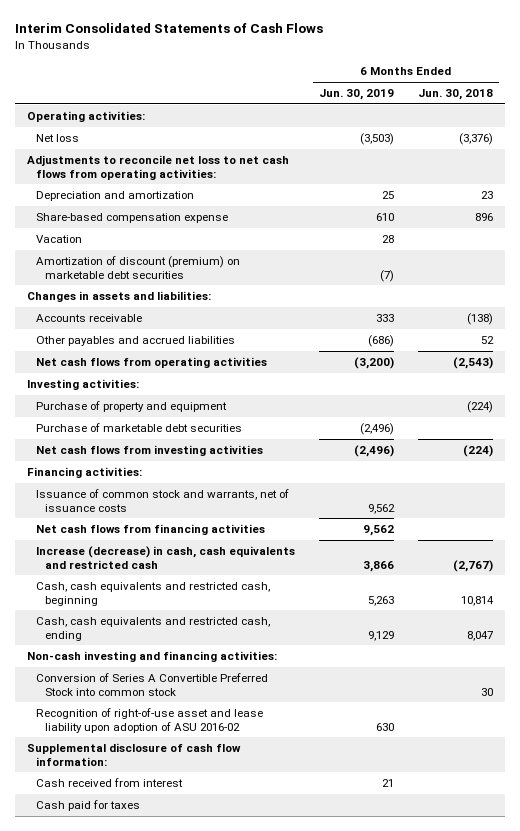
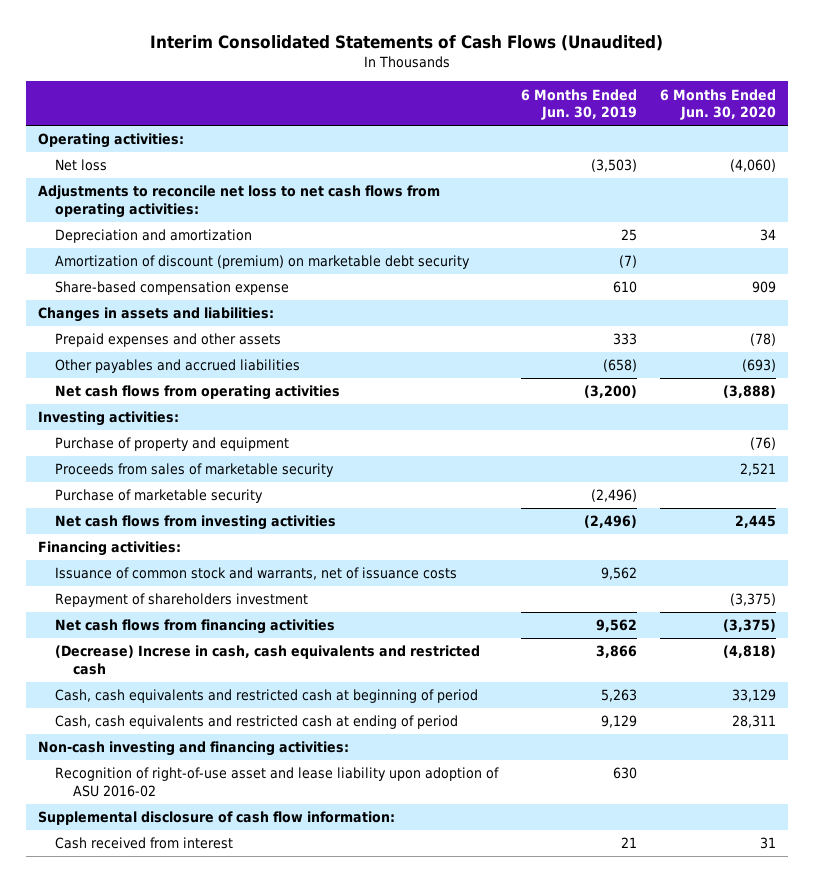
[15,23,324,34] Interim Consolidated Statements of Cash Flows -> [150,34,664,51] Interim Consolidated Statements of Cash Flows (Unaudited)
[418,89,494,101] Jun. 30, 2018 -> none
none -> [660,88,777,120] 6 Months Ended Jun. 30, 2020
none -> [55,255,471,270] Amortization of discount (premium) on marketable debt security
[36,235,83,244] Vacation -> none
[36,256,241,279] Amortization of discount (premium) on marketable debt securities -> none
[36,314,143,323] Accounts receivable -> [55,333,282,348] Prepaid expenses and other assets
[368,335,395,348] (686) -> [603,359,638,373] (658)
none -> [55,463,335,478] Proceeds from sales of marketable security
[36,423,243,433] Purchase of marketable debt securities -> [55,489,264,504] Purchase of marketable security
none -> [55,593,309,608] Repayment of shareholders investment
[36,546,296,569] Increase (decrease) in cash, cash equivalents and restricted cash -> [55,645,481,675] (Decrease) Increse in cash, cash equivalents and restricted cash
[36,582,271,606] Cash, cash equivalents and restricted cash, beginning -> [55,689,479,704] Cash, cash equivalents and restricted cash at beginning of period
[36,617,271,641] Cash, cash equivalents and restricted cash, ending -> [55,715,459,730] Cash, cash equivalents and restricted cash at ending of period
[36,673,269,696] Conversion of Series A Convertible Preferred Stock into common stock -> none
[36,800,141,812] Cash paid for taxes -> none

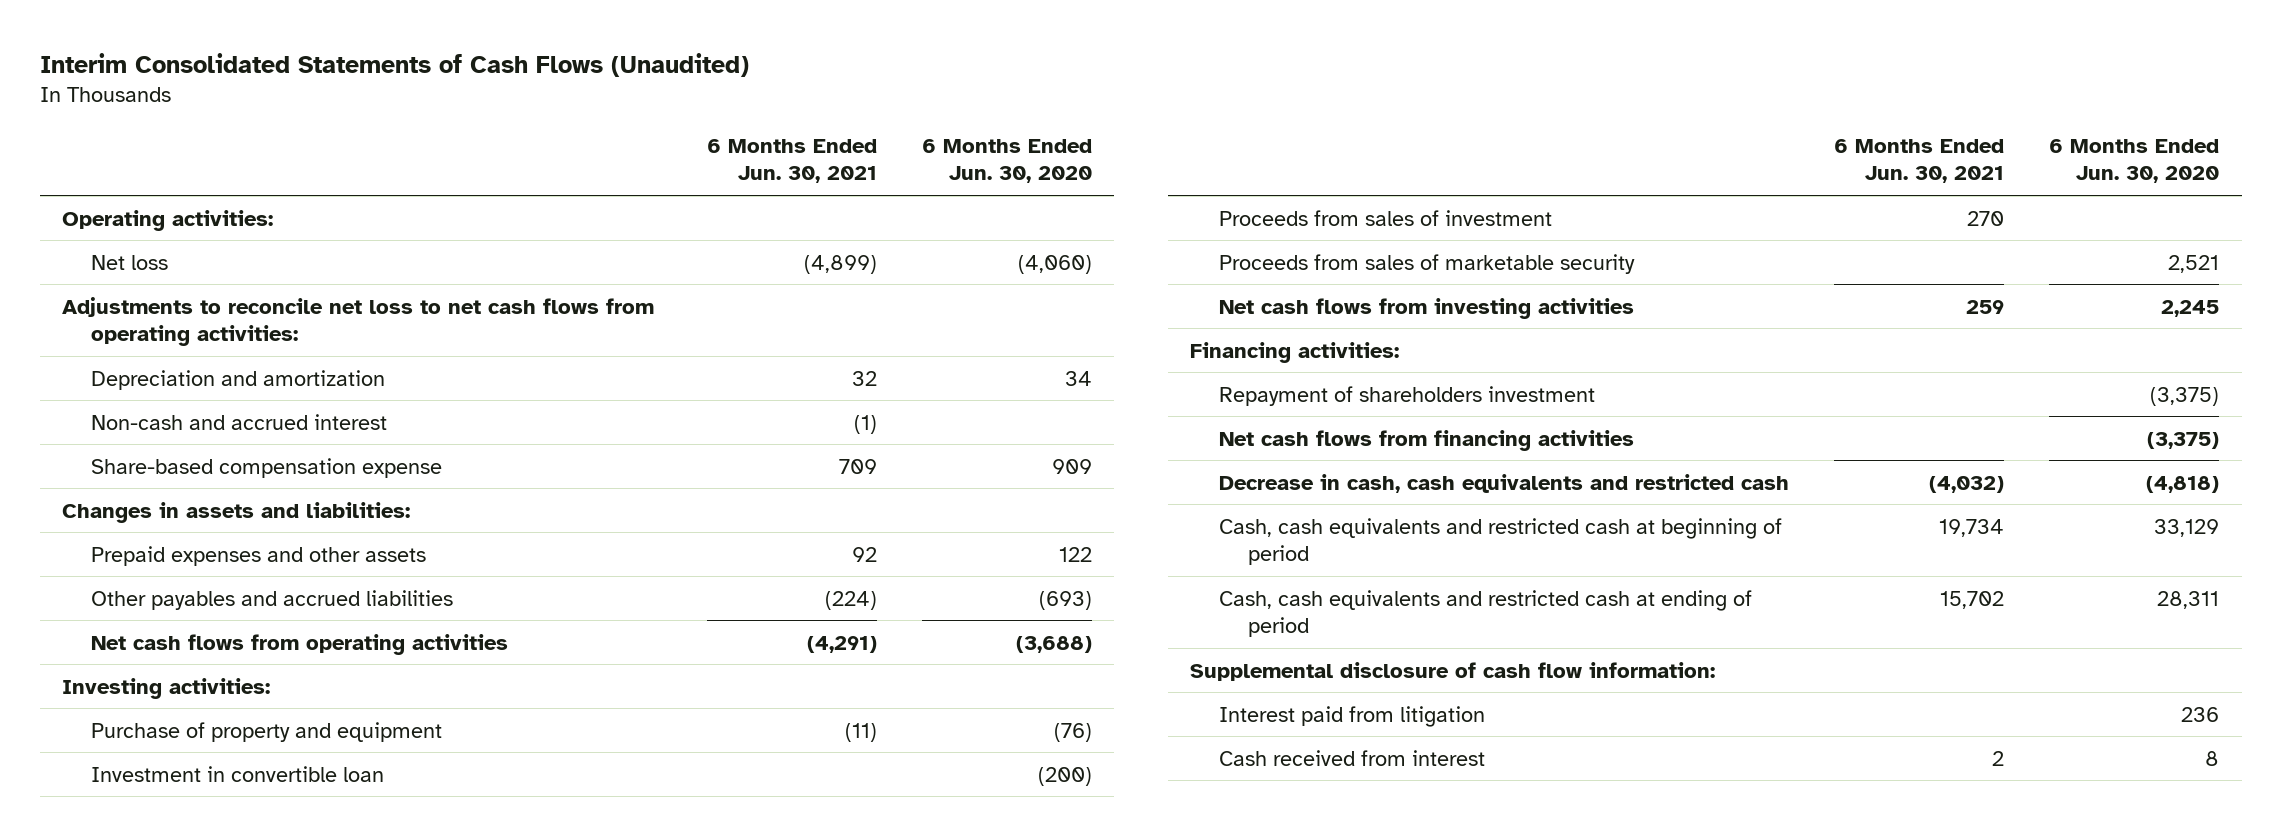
[521,88,638,120] 6 Months Ended Jun. 30, 2019 -> none
none -> [706,138,877,184] 6 Months Ended Jun. 30, 2021
[55,255,471,270] Amortization of discount (premium) on marketable debt security -> none
none -> [91,413,388,430] Non-cash and accrued interest
[750,333,777,347] (78) -> [1058,546,1092,562] 122
[723,385,777,399] (3,888) -> [1015,635,1092,653] (3,688)
none -> [91,765,385,782] Investment in convertible loan
none -> [1219,209,1553,226] Proceeds from sales of investment
[55,489,264,504] Purchase of marketable security -> none
[735,515,777,529] 2,445 -> [2161,299,2220,317] 2,245
[55,567,458,581] Issuance of common stock and warrants, net of issuance costs -> none
[55,645,481,675] (Decrease) Increse in cash, cash equivalents and restricted cash -> [1219,473,1790,493] Decrease in cash, cash equivalents and restricted cash
[37,741,349,757] Non-cash investing and financing activities: -> none
[55,767,500,797] Recognition of right-of-use asset and lease liability upon adoption of ASU 2016-02 -> none
none -> [1219,705,1486,727] Interest paid from litigation
[760,837,777,850] 31 -> [2205,750,2220,766] 8

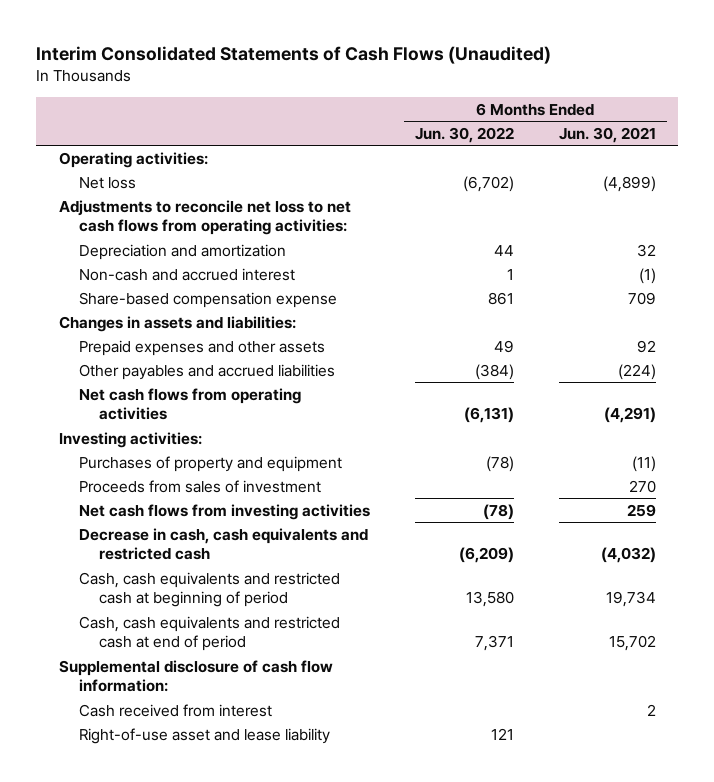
[921,138,1092,184] 6 Months Ended Jun. 30, 2020 -> none
none -> [414,126,514,143] Jun. 30, 2022
[91,765,385,782] Investment in convertible loan -> none
[91,721,443,742] Purchase of property and equipment -> [78,455,342,472] Purchases of property and equipment
[1219,253,1636,274] Proceeds from sales of marketable security -> none
[1190,341,1400,363] Financing activities: -> none
[1219,385,1596,406] Repayment of shareholders investment -> none
[1219,429,1635,451] Net cash flows from financing activities -> none
[1219,589,1753,638] Cash, cash equivalents and restricted cash at ending of period -> [78,615,340,652] Cash, cash equivalents and restricted cash at end of period
[1219,705,1486,727] Interest paid from litigation -> none
none -> [78,727,330,744] Right-of-use asset and lease liability

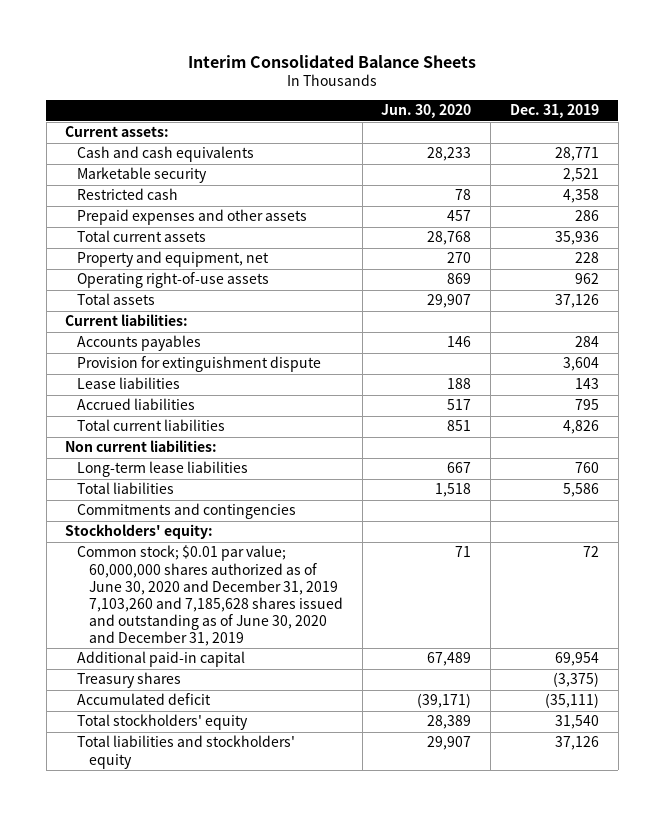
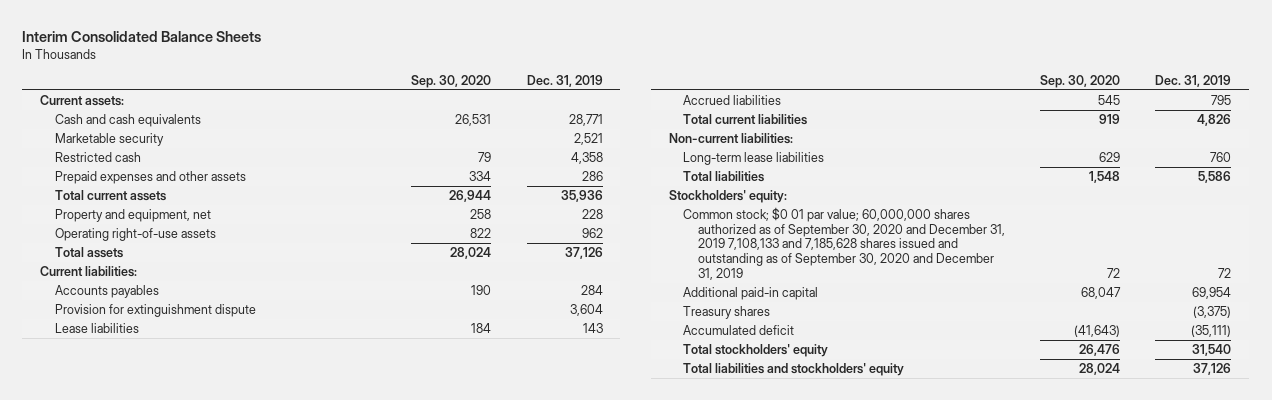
[381,104,472,119] Jun. 30, 2020 -> none
none -> [411,74,492,88] Sep. 30, 2020
[65,440,218,453] Non current liabilities: -> [668,132,793,144] Non-current liabilities:
[77,503,297,520] Commitments and contingencies -> none
[77,545,343,646] Common stock; $0.01 par value; 60,000,000 shares authorized as of June 30, 2020 and December 31, 2019 7,103,260 and 7,185,628 shares issued and outstanding as of June 30, 2020 and December 31, 2019 -> [683,206,1005,280] Common stock; $0 01 par value; 60,000,000 shares authorized as of September 30, 2020 and December 31, 2019 7,108,133 and 7,185,628 shares issued and outstanding as of September 30, 2020 and December 31, 2019

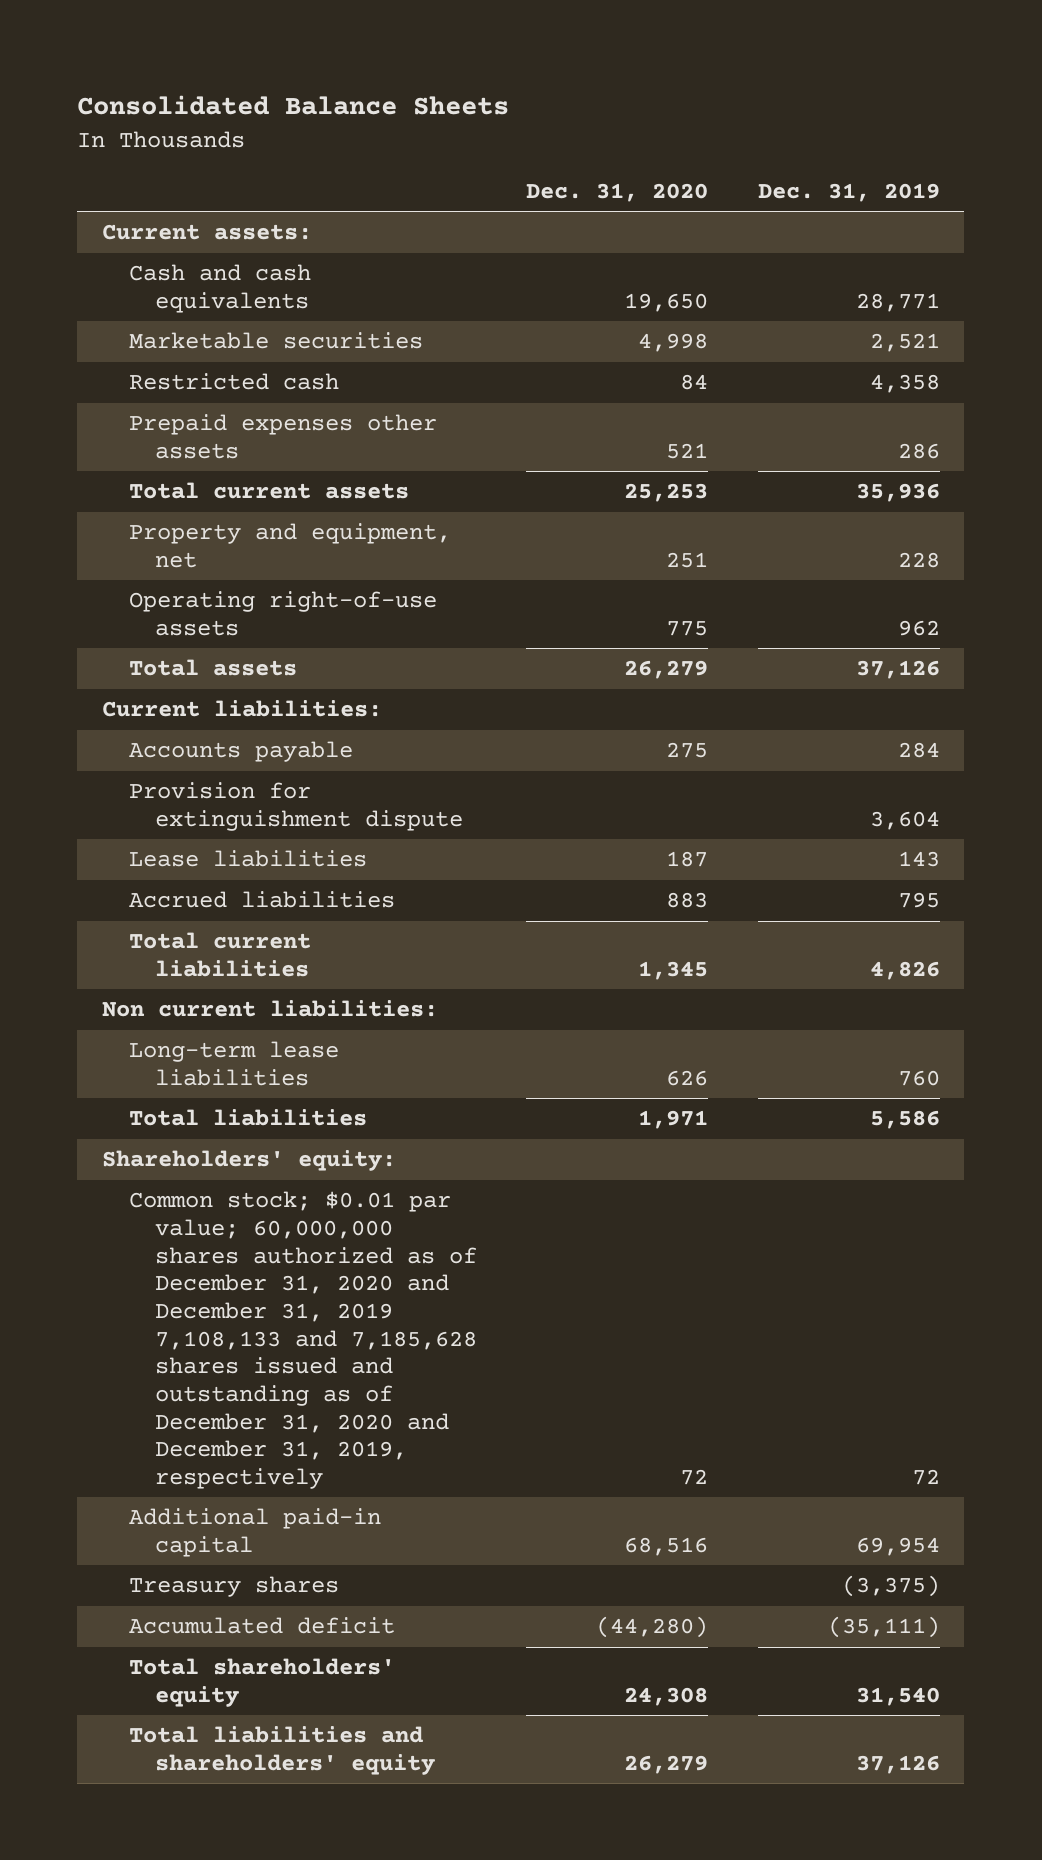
[22,30,262,42] Interim Consolidated Balance Sheets -> [77,95,510,116] Consolidated Balance Sheets
[411,74,492,88] Sep. 30, 2020 -> none
none -> [526,182,709,202] Dec. 31, 2020
[54,132,164,146] Marketable security -> [128,332,423,350] Marketable securities
[54,170,246,184] Prepaid expenses and other assets -> [128,414,437,459] Prepaid expenses other assets
[54,284,159,298] Accounts payables -> [128,741,353,763] Accounts payable
[668,132,793,144] Non-current liabilities: -> [102,1000,439,1018] Non current liabilities:
[668,189,787,203] Stockholders' equity: -> [102,1150,397,1172] Shareholders' equity:
[683,206,1005,280] Common stock; $0 01 par value; 60,000,000 shares authorized as of September 30, 2020 and December 31, 2019 7,108,133 and 7,185,628 shares issued and outstanding as of September 30, 2020 and December 31, 2019 -> [128,1191,478,1489] Common stock; $0.01 par value; 60,000,000 shares authorized as of December 31, 2020 and December 31, 2019 7,108,133 and 7,185,628 shares issued and outstanding as of December 31, 2020 and December 31, 2019, respectively
[683,343,829,357] Total stockholders' equity -> [128,1658,395,1707] Total shareholders' equity
[683,362,905,376] Total liabilities and stockholders' equity -> [128,1726,436,1775] Total liabilities and shareholders' equity

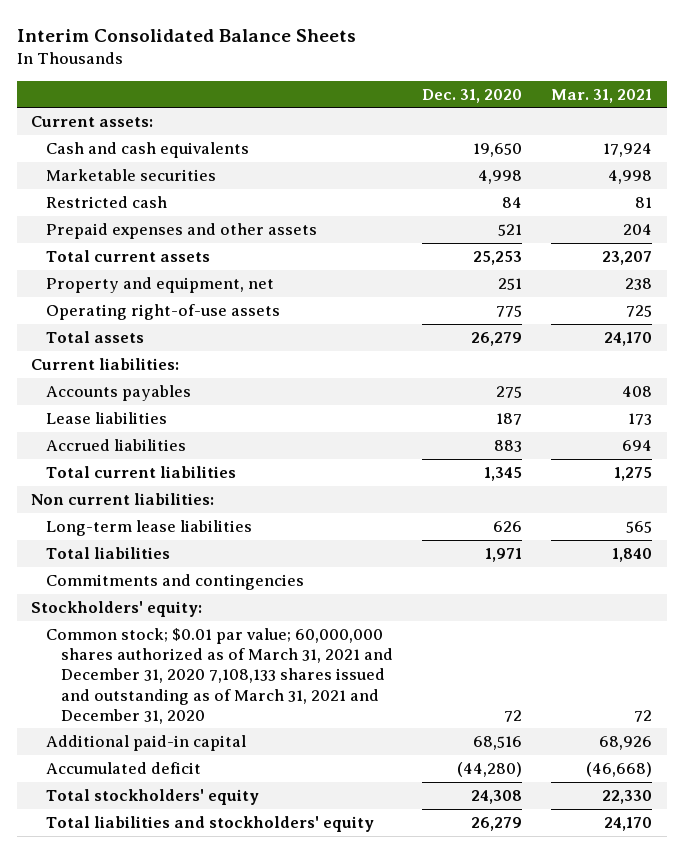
[77,95,510,116] Consolidated Balance Sheets -> [16,29,356,43] Interim Consolidated Balance Sheets
[757,182,940,202] Dec. 31, 2019 -> none
none -> [551,88,653,103] Mar. 31, 2021
[128,414,437,459] Prepaid expenses other assets -> [46,222,318,239] Prepaid expenses and other assets
[128,782,464,831] Provision for extinguishment dispute -> none
[128,741,353,763] Accounts payable -> [46,384,192,401] Accounts payables
none -> [46,573,305,590] Commitments and contingencies
[102,1150,397,1172] Shareholders' equity: -> [31,600,203,617] Stockholders' equity:
[128,1191,478,1489] Common stock; $0.01 par value; 60,000,000 shares authorized as of December 31, 2020 and December 31, 2019 7,108,133 and 7,185,628 shares issued and outstanding as of December 31, 2020 and December 31, 2019, respectively -> [46,627,394,724] Common stock; $0.01 par value; 60,000,000 shares authorized as of March 31, 2021 and December 31, 2020 7,108,133 shares issued and outstanding as of March 31, 2021 and December 31, 2020
[128,1576,339,1598] Treasury shares -> none
[128,1658,395,1707] Total shareholders' equity -> [46,788,260,805] Total stockholders' equity
[128,1726,436,1775] Total liabilities and shareholders' equity -> [46,815,375,832] Total liabilities and stockholders' equity

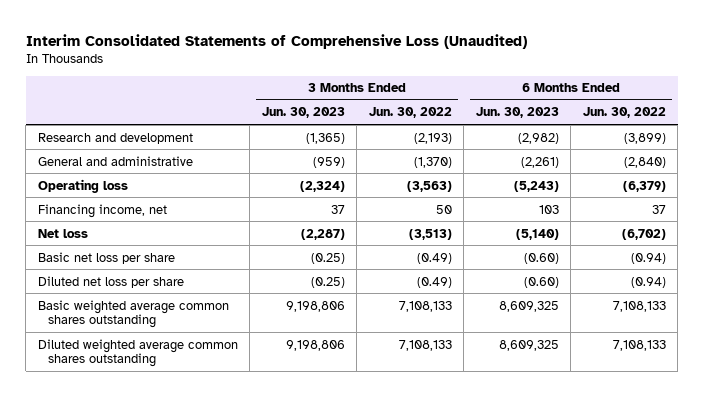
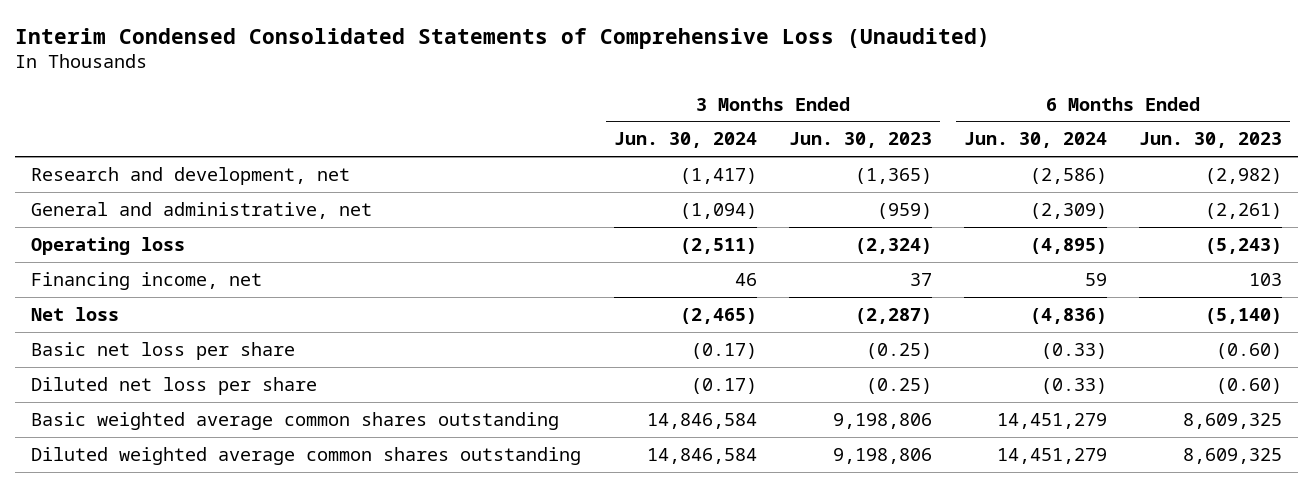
[25,33,527,49] Interim Consolidated Statements of Comprehensive Loss (Unaudited) -> [15,27,991,49] Interim Condensed Consolidated Statements of Comprehensive Loss (Unaudited)
[368,107,452,119] Jun. 30, 2022 -> none
[582,107,666,119] Jun. 30, 2022 -> none
none -> [613,132,757,149] Jun. 30, 2024
none -> [964,132,1108,149] Jun. 30, 2024
[37,132,193,144] Research and development -> [31,166,351,185] Research and development, net
[37,155,193,166] General and administrative -> [31,201,373,219] General and administrative, net

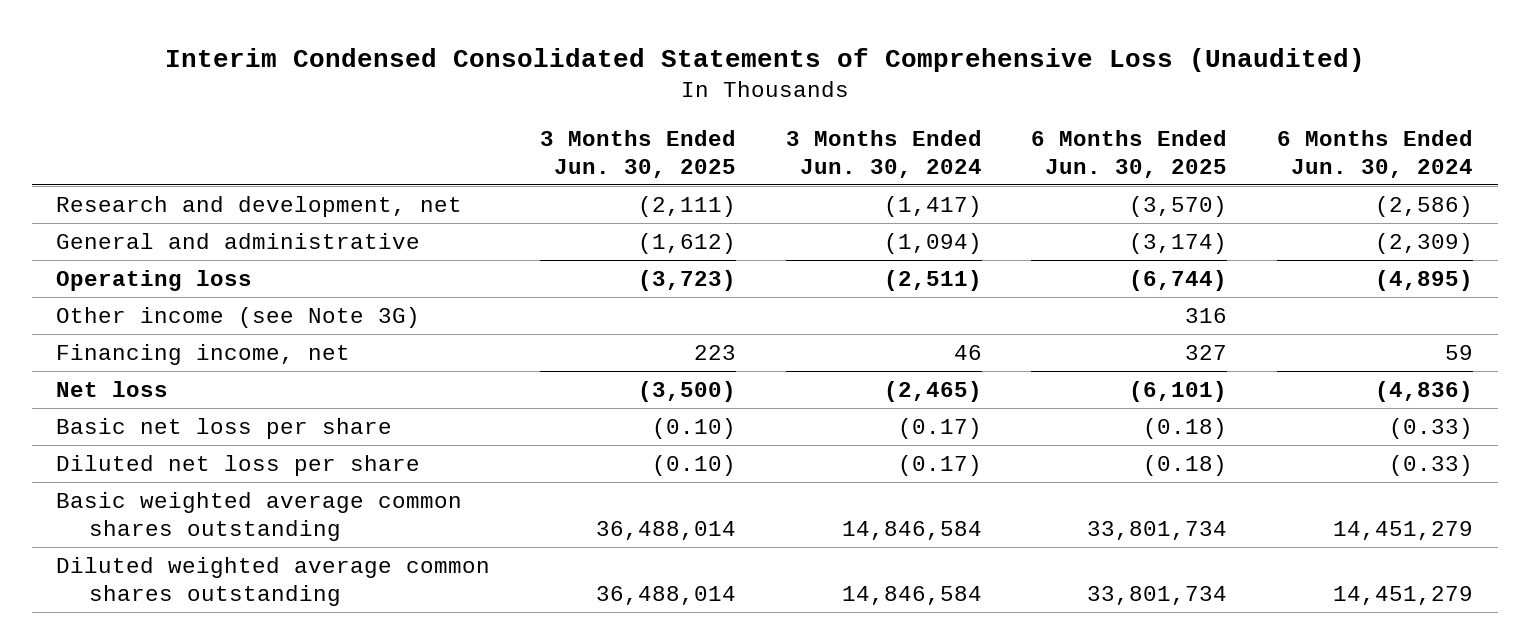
[788,132,932,149] Jun. 30, 2023 -> none
[1139,132,1283,149] Jun. 30, 2023 -> none
none -> [540,129,737,178] 3 Months Ended Jun. 30, 2025
none -> [1031,129,1228,178] 6 Months Ended Jun. 30, 2025
[31,201,373,219] General and administrative, net -> [56,233,421,250] General and administrative
none -> [56,307,421,329] Other income (see Note 3G)

